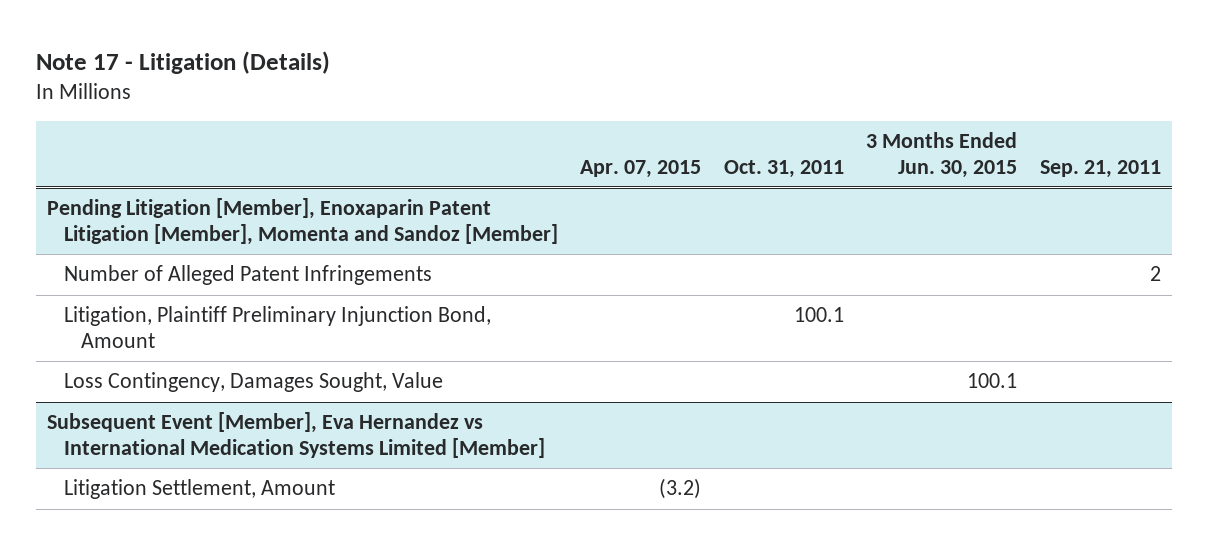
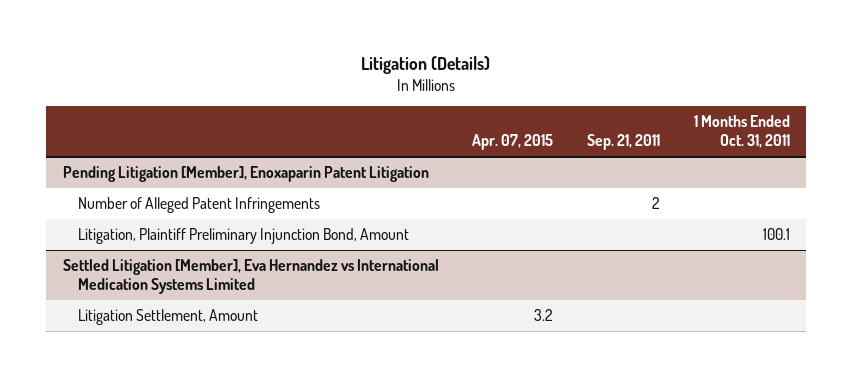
[35,50,330,74] Note 17 - Litigation (Details) -> [361,55,491,74] Litigation (Details)
[723,159,844,178] Oct. 31, 2011 -> none
[866,131,1018,178] 3 Months Ended Jun. 30, 2015 -> none
none -> [693,115,790,149] 1 Months Ended Oct. 31, 2011
[47,198,558,246] Pending Litigation [Member], Enoxaparin Patent Litigation [Member], Momenta and Sandoz [Member] -> [62,166,429,183] Pending Litigation [Member], Enoxaparin Patent Litigation
[63,372,443,393] Loss Contingency, Damages Sought, Value -> none
[47,412,545,459] Subsequent Event [Member], Eva Hernandez vs International Medication Systems Limited [Member] -> [62,259,439,295] Settled Litigation [Member], Eva Hernandez vs International Medication Systems Limited
[659,478,702,500] (3.2) -> [534,309,554,322] 3.2

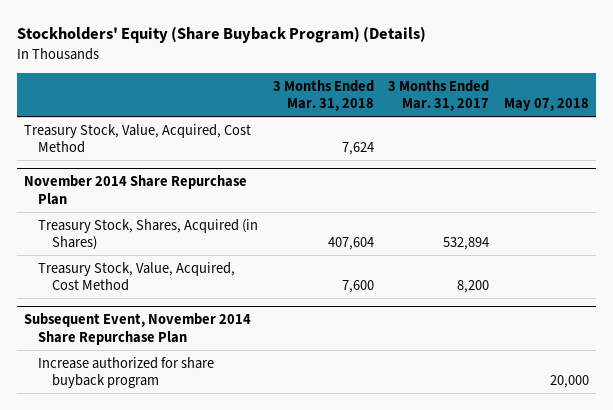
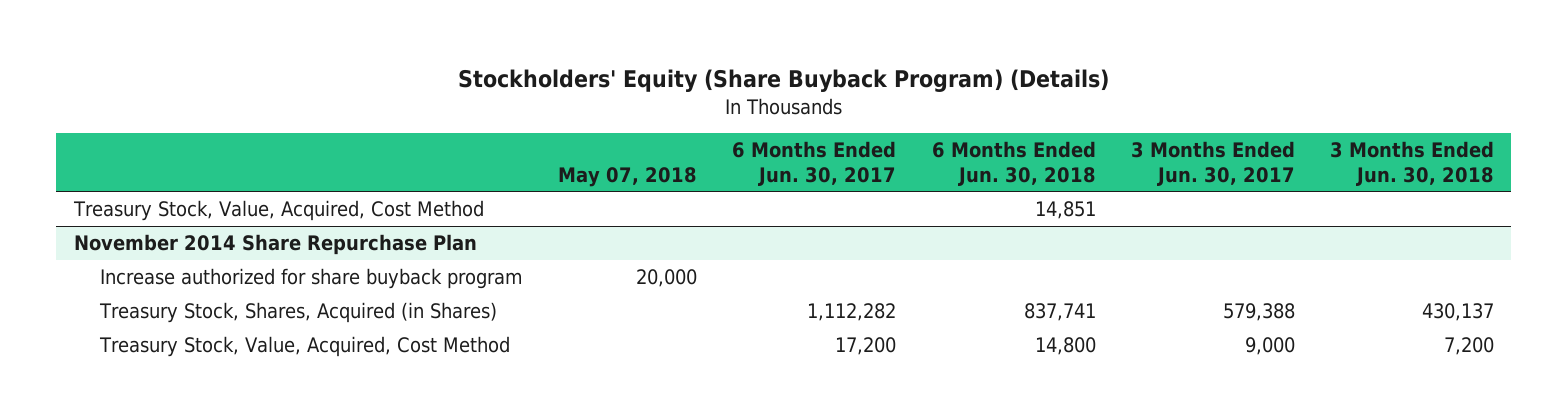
[272,79,374,112] 3 Months Ended Mar. 31, 2018 -> none
[388,79,490,112] 3 Months Ended Mar. 31, 2017 -> none
none -> [732,141,897,186] 6 Months Ended Jun. 30, 2017
none -> [931,141,1096,186] 6 Months Ended Jun. 30, 2018
none -> [1130,141,1295,186] 3 Months Ended Jun. 30, 2017
none -> [1329,141,1494,186] 3 Months Ended Jun. 30, 2018
none -> [100,268,524,290] Increase authorized for share buyback program
[24,313,252,345] Subsequent Event, November 2014 Share Repurchase Plan -> none
[38,356,215,389] Increase authorized for share buyback program -> none

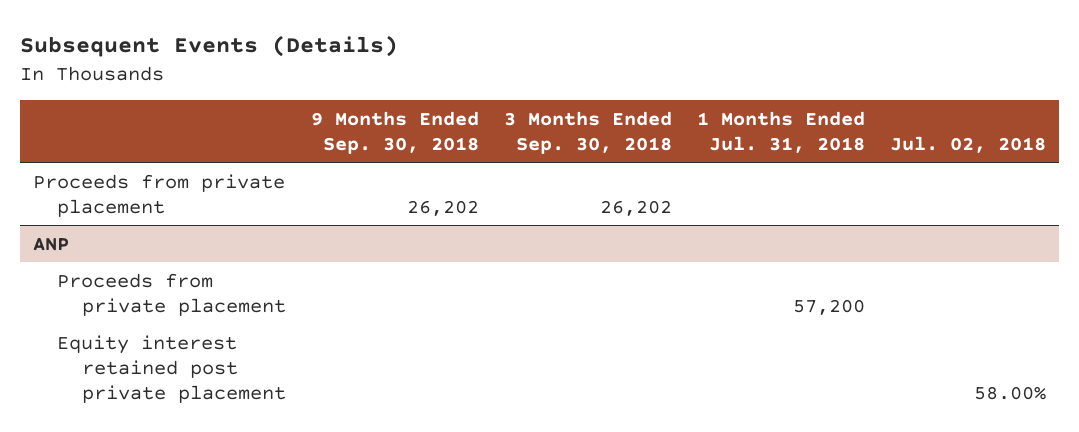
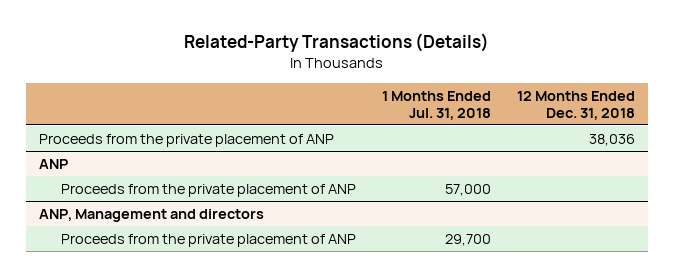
[20,35,399,58] Subsequent Events (Details) -> [183,33,489,53] Related-Party Transactions (Details)
[310,110,479,154] 9 Months Ended Sep. 30, 2018 -> none
[503,110,672,154] 3 Months Ended Sep. 30, 2018 -> none
[889,135,1046,153] Jul. 02, 2018 -> none
none -> [517,90,636,120] 12 Months Ended Dec. 31, 2018
[33,173,286,217] Proceeds from private placement -> [38,133,334,147] Proceeds from the private placement of ANP
[57,334,286,404] Equity interest retained post private placement -> none
[57,272,286,316] Proceeds from private placement -> [60,183,356,197] Proceeds from the private placement of ANP
[792,298,865,315] 57,200 -> [445,183,492,196] 57,000
none -> [38,208,264,222] ANP, Management and directors
none -> [60,233,356,247] Proceeds from the private placement of ANP

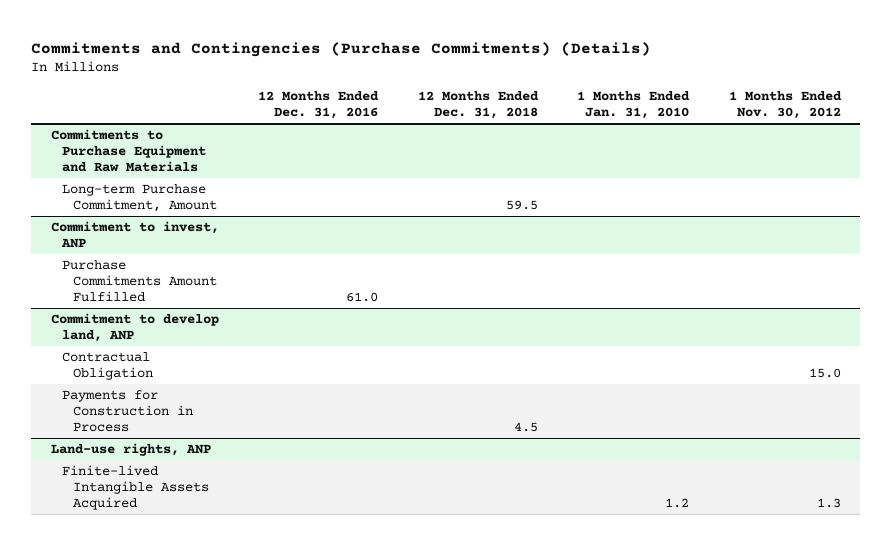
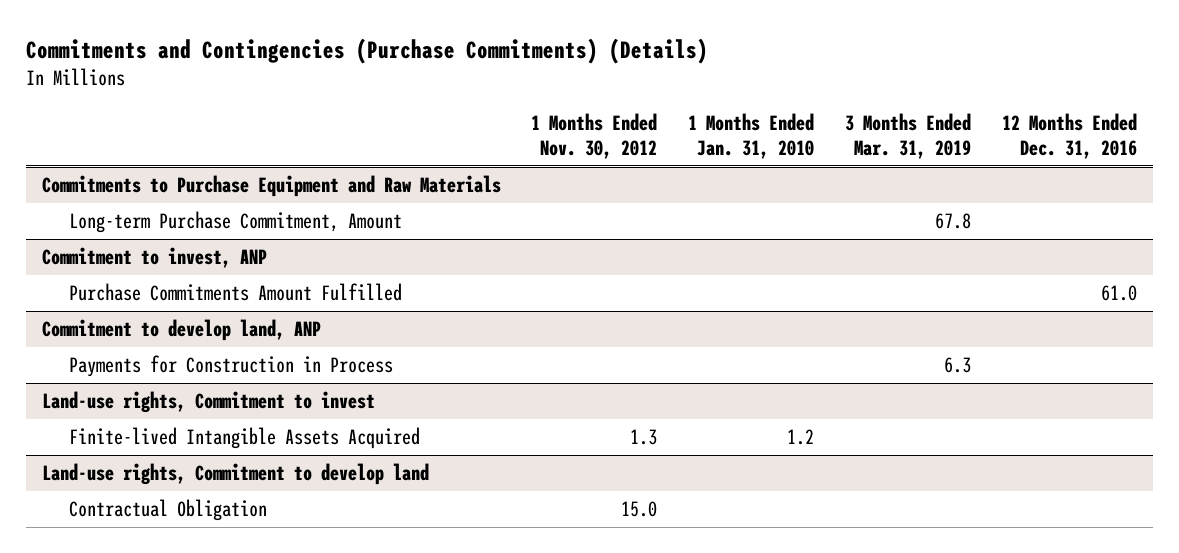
[417,91,539,120] 12 Months Ended Dec. 31, 2018 -> none
none -> [845,113,972,160] 3 Months Ended Mar. 31, 2019
[61,352,153,381] Contractual Obligation -> none
[50,443,211,457] Land-use rights, ANP -> [41,391,375,414] Land-use rights, Commitment to invest
none -> [41,463,429,486] Land-use rights, Commitment to develop land
none -> [68,499,267,522] Contractual Obligation

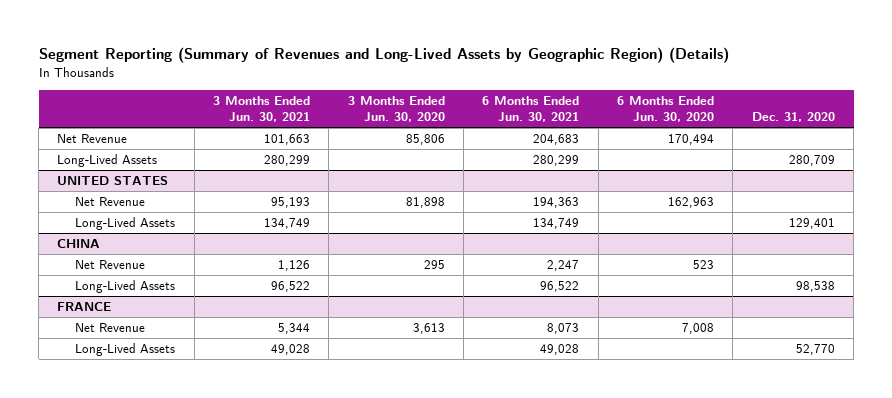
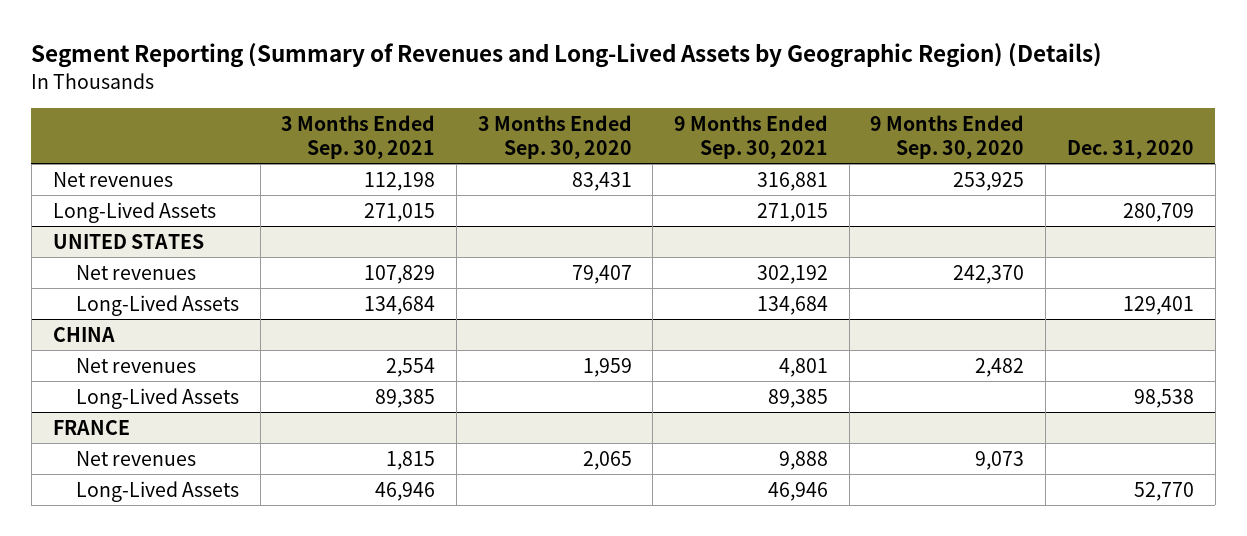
[213,96,311,123] 3 Months Ended Jun. 30, 2021 -> none
[347,96,445,123] 3 Months Ended Jun. 30, 2020 -> none
[482,96,580,123] 6 Months Ended Jun. 30, 2021 -> none
[617,96,715,123] 6 Months Ended Jun. 30, 2020 -> none
none -> [281,115,436,159] 3 Months Ended Sep. 30, 2021
none -> [477,115,632,159] 3 Months Ended Sep. 30, 2020
none -> [674,115,829,159] 9 Months Ended Sep. 30, 2021
none -> [870,115,1025,159] 9 Months Ended Sep. 30, 2020
[57,134,128,144] Net Revenue -> [52,171,173,187] Net revenues
[75,197,146,207] Net Revenue -> [75,264,196,280] Net revenues
[75,260,146,270] Net Revenue -> [75,357,196,373] Net revenues
[75,323,146,333] Net Revenue -> [75,450,196,466] Net revenues

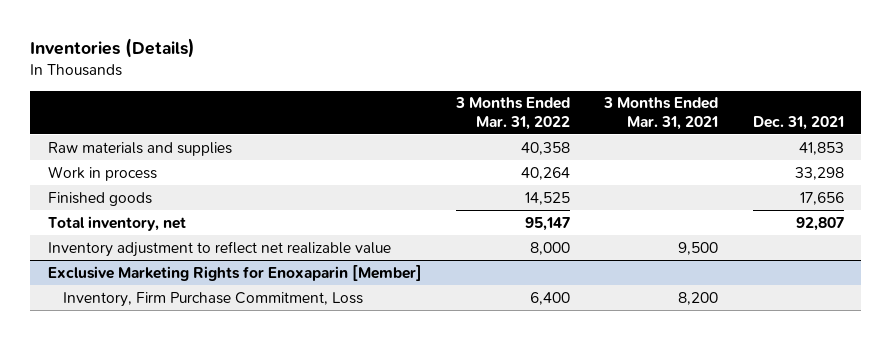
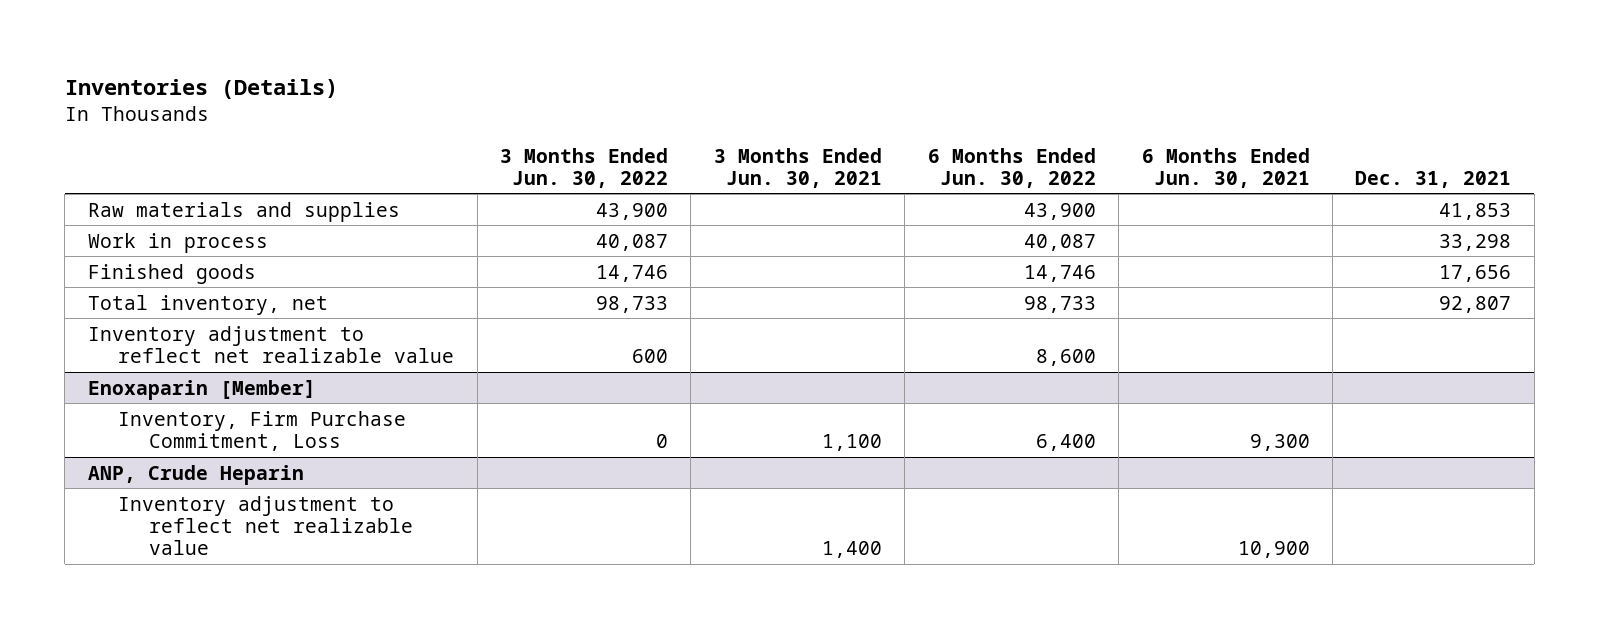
[454,97,570,130] 3 Months Ended Mar. 31, 2022 -> none
[603,97,719,130] 3 Months Ended Mar. 31, 2021 -> none
none -> [500,147,669,188] 3 Months Ended Jun. 30, 2022
none -> [713,147,882,188] 3 Months Ended Jun. 30, 2021
none -> [927,147,1096,188] 6 Months Ended Jun. 30, 2022
none -> [1141,147,1310,188] 6 Months Ended Jun. 30, 2021
[47,264,422,281] Exclusive Marketing Rights for Enoxaparin [Member] -> [87,379,316,400] Enoxaparin [Member]
none -> [87,464,304,485] ANP, Crude Heparin
none -> [118,495,413,556] Inventory adjustment to reflect net realizable value

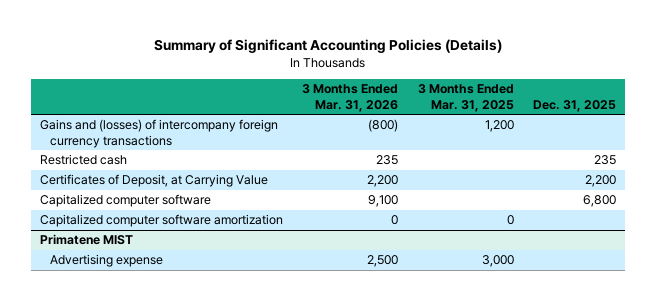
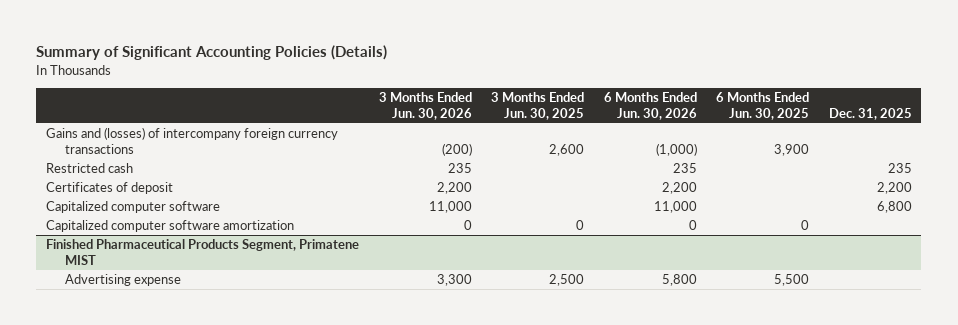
[302,84,399,112] 3 Months Ended Mar. 31, 2026 -> none
[417,84,514,112] 3 Months Ended Mar. 31, 2025 -> none
none -> [378,92,472,120] 3 Months Ended Jun. 30, 2026
none -> [491,92,585,120] 3 Months Ended Jun. 30, 2025
none -> [603,92,697,120] 6 Months Ended Jun. 30, 2026
none -> [716,92,810,120] 6 Months Ended Jun. 30, 2025
[40,174,269,188] Certificates of Deposit, at Carrying Value -> [46,182,174,195] Certificates of deposit
[40,234,134,246] Primatene MIST -> [46,239,360,266] Finished Pharmaceutical Products Segment, Primatene MIST

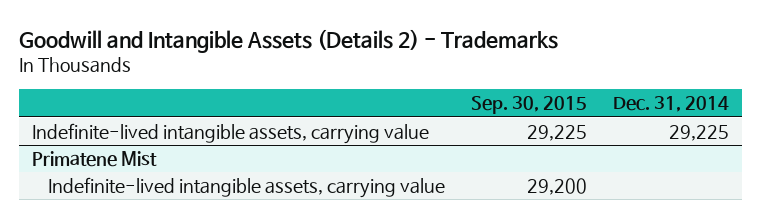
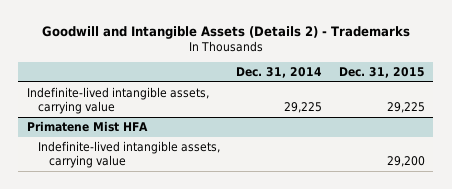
[470,96,587,115] Sep. 30, 2015 -> none
none -> [339,67,426,79] Dec. 31, 2015
[32,151,158,168] Primatene Mist -> [26,120,148,132] Primatene Mist HFA

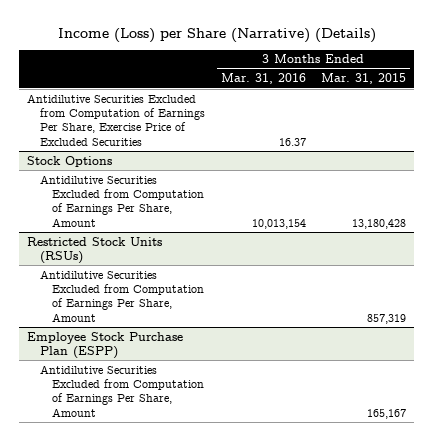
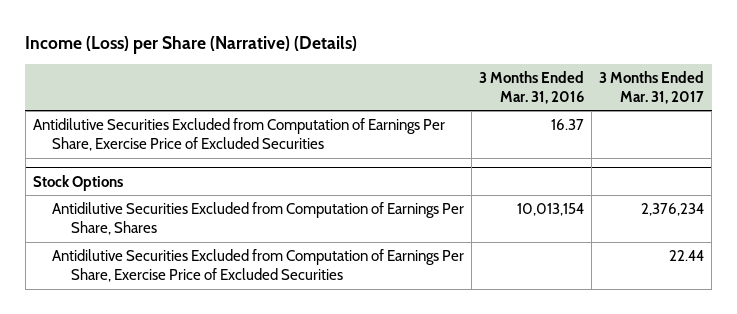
[321,73,407,85] Mar. 31, 2015 -> none
none -> [599,70,705,104] 3 Months Ended Mar. 31, 2017
[27,236,163,264] Restricted Stock Units (RSUs) -> none
[39,269,205,322] Antidilutive Securities Excluded from Computation of Earnings Per Share, Amount -> none
[27,331,184,359] Employee Stock Purchase Plan (ESPP) -> none
[39,364,205,417] Antidilutive Securities Excluded from Computation of Earnings Per Share, Amount -> none
[39,174,205,227] Antidilutive Securities Excluded from Computation of Earnings Per Share, Amount -> [52,202,465,236] Antidilutive Securities Excluded from Computation of Earnings Per Share, Shares
none -> [52,249,465,283] Antidilutive Securities Excluded from Computation of Earnings Per Share, Exercise Price of Excluded Securities

